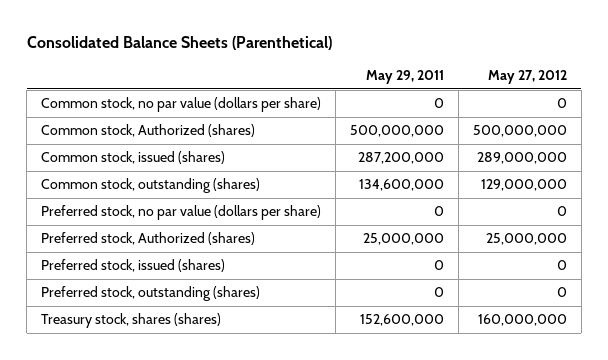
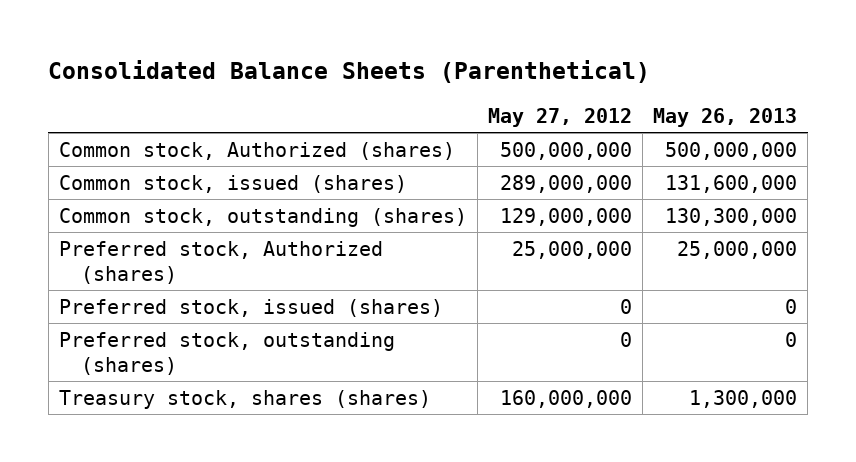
[365,70,444,85] May 29, 2011 -> none
none -> [653,107,798,127] May 26, 2013
[40,97,321,113] Common stock, no par value (dollars per share) -> none
[40,205,321,221] Preferred stock, no par value (dollars per share) -> none

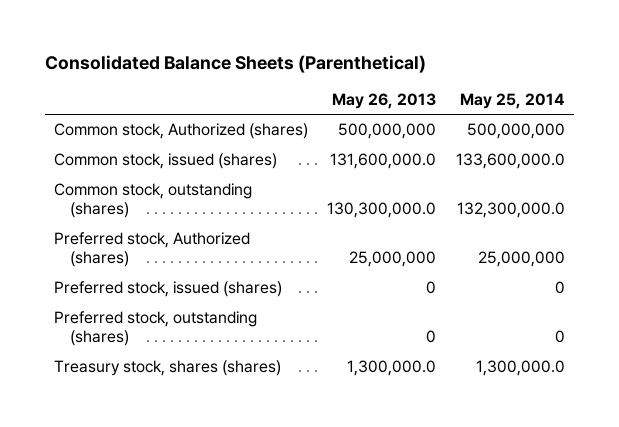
[488,107,633,127] May 27, 2012 -> none
none -> [459,93,565,110] May 25, 2014
[665,174,798,193] 131,600,000 -> [330,153,437,170] 131,600,000.0
[665,207,798,226] 130,300,000 -> [327,202,437,219] 130,300,000.0
[689,389,798,408] 1,300,000 -> [347,360,437,377] 1,300,000.0

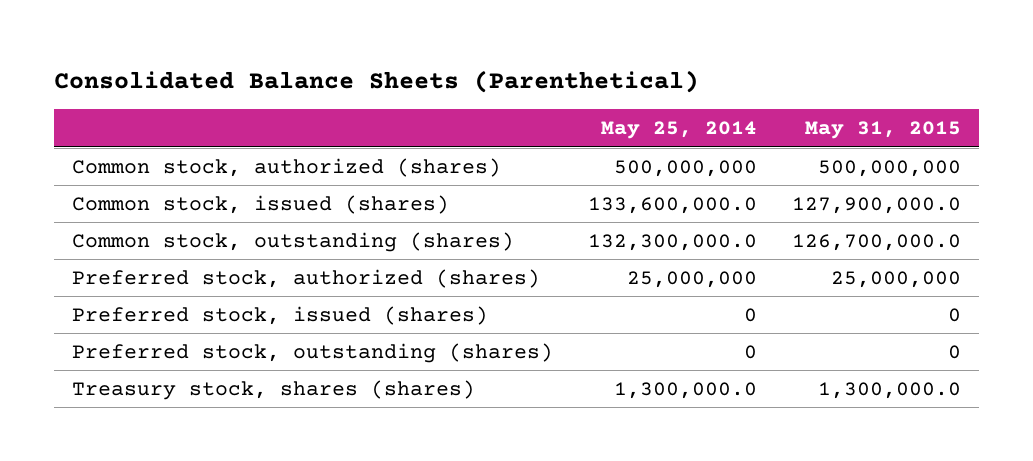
[332,93,437,110] May 26, 2013 -> none
none -> [805,121,962,140] May 31, 2015
[54,123,309,140] Common stock, Authorized (shares) -> [71,157,501,177] Common stock, authorized (shares)
[54,232,251,268] Preferred stock, Authorized (shares) -> [71,268,540,288] Preferred stock, authorized (shares)

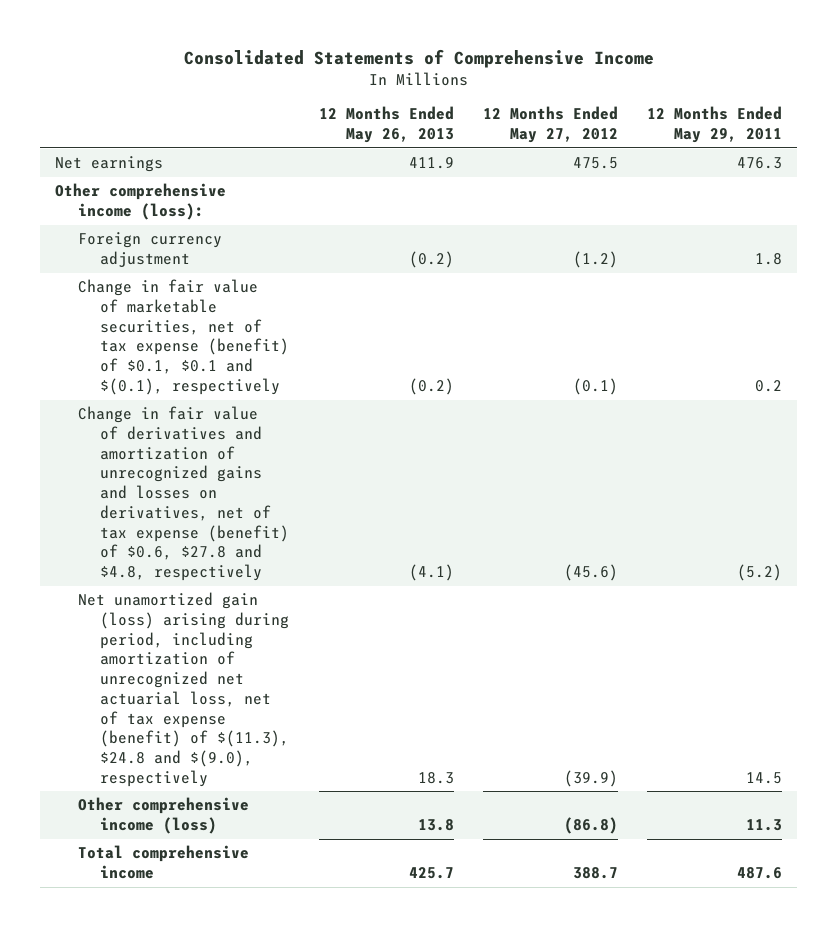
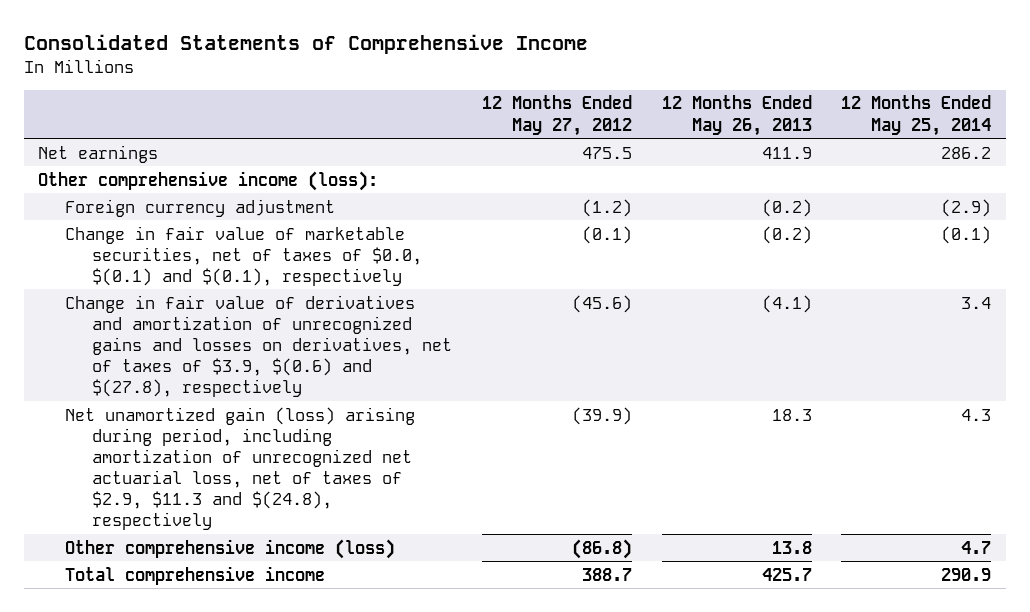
[647,106,783,144] 12 Months Ended May 29, 2011 -> none
none -> [841,95,992,136] 12 Months Ended May 25, 2014
[77,279,290,395] Change in fair value of marketable securities, net of tax expense (benefit) of $0.1, $0.1 and $(0.1), respectively -> [65,225,423,286] Change in fair value of marketable securities, net of taxes of $0.0, $(0.1) and $(0.1), respectively
[77,406,290,582] Change in fair value of derivatives and amortization of unrecognized gains and losses on derivatives, net of tax expense (benefit) of $0.6, $27.8 and $4.8, respectively -> [65,294,453,397] Change in fair value of derivatives and amortization of unrecognized gains and losses on derivatives, net of taxes of $3.9, $(0.6) and $(27.8), respectively
[77,592,290,787] Net unamortized gain (loss) arising during period, including amortization of unrecognized net actuarial loss, net of tax expense (benefit) of $(11.3), $24.8 and $(9.0), respectively -> [65,406,416,531] Net unamortized gain (loss) arising during period, including amortization of unrecognized net actuarial loss, net of taxes of $2.9, $11.3 and $(24.8), respectively

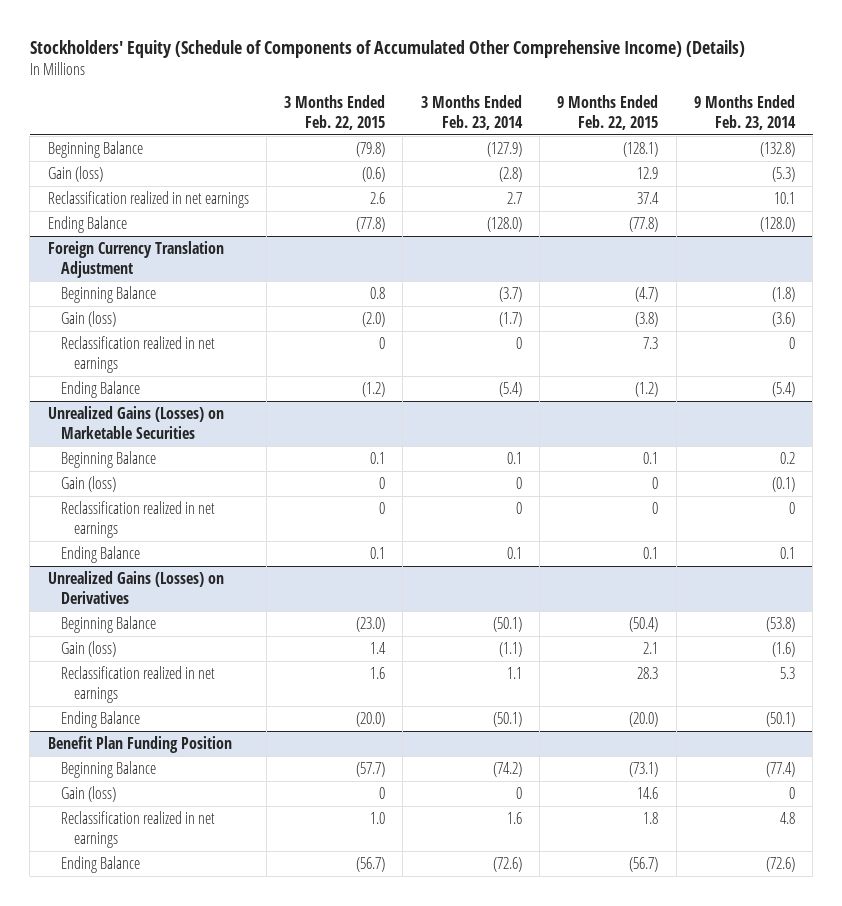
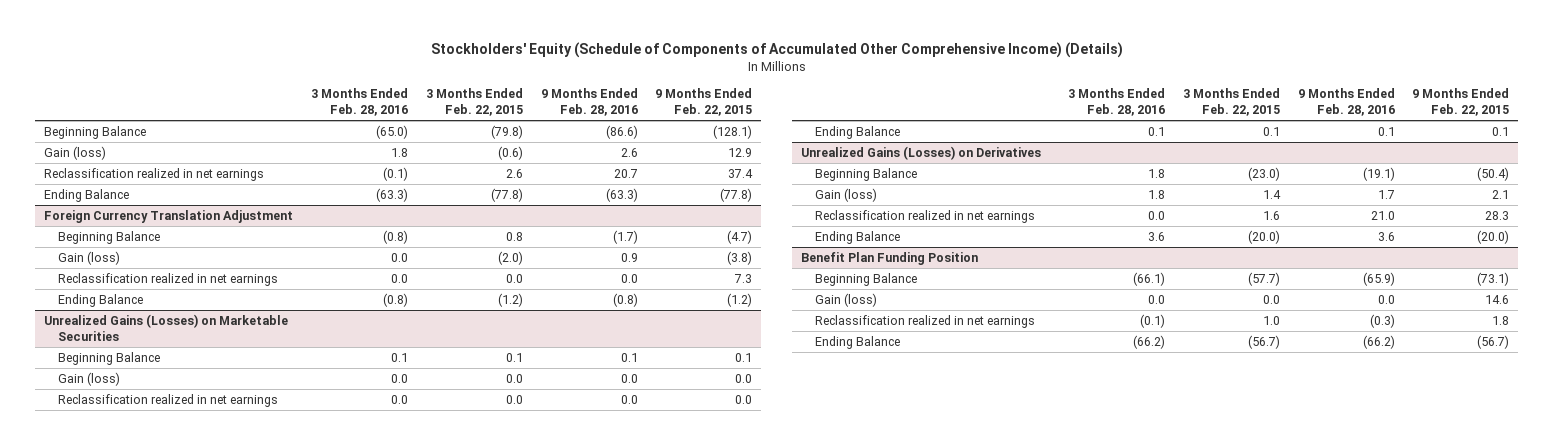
[420,94,523,130] 3 Months Ended Feb. 23, 2014 -> none
[693,94,796,130] 9 Months Ended Feb. 23, 2014 -> none
none -> [311,88,409,116] 3 Months Ended Feb. 28, 2016
none -> [540,88,638,116] 9 Months Ended Feb. 28, 2016
[379,336,386,349] 0 -> [505,274,523,284] 0.0
[379,476,386,489] 0 -> [505,374,523,384] 0.0
[652,476,659,489] 0 -> [735,374,753,384] 0.0
[379,501,386,514] 0 -> [505,395,523,405] 0.0
[652,501,659,514] 0 -> [735,395,753,405] 0.0
[379,786,386,799] 0 -> [1262,295,1280,305] 0.0

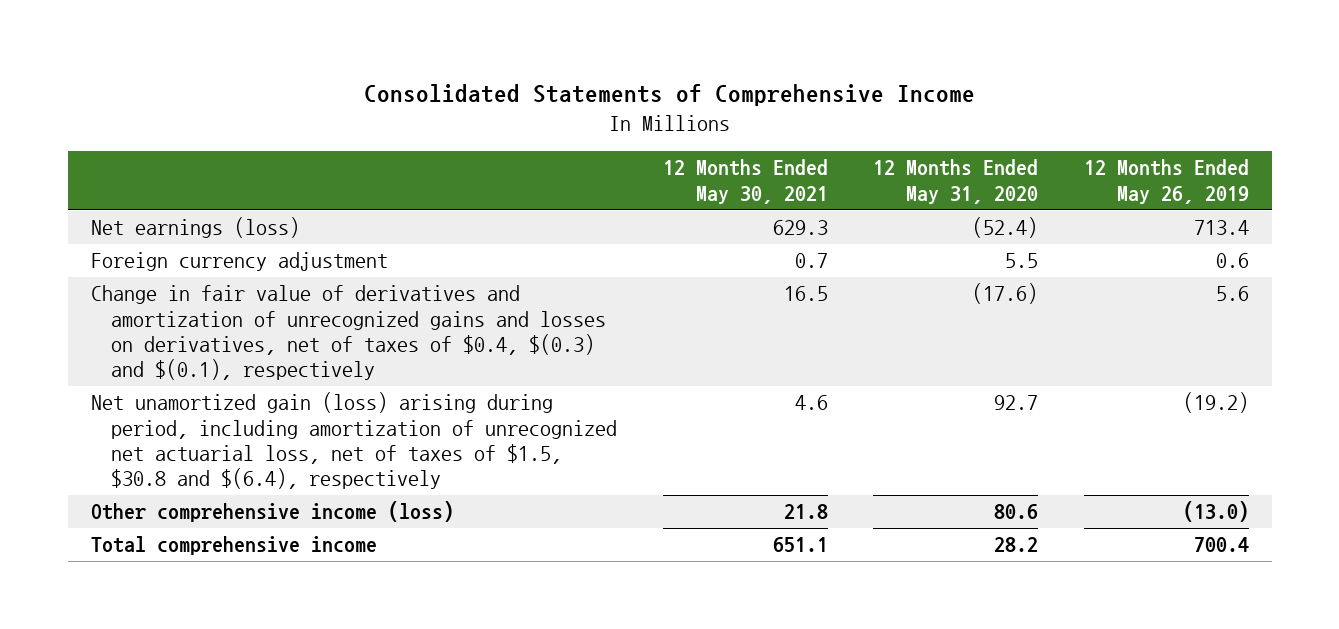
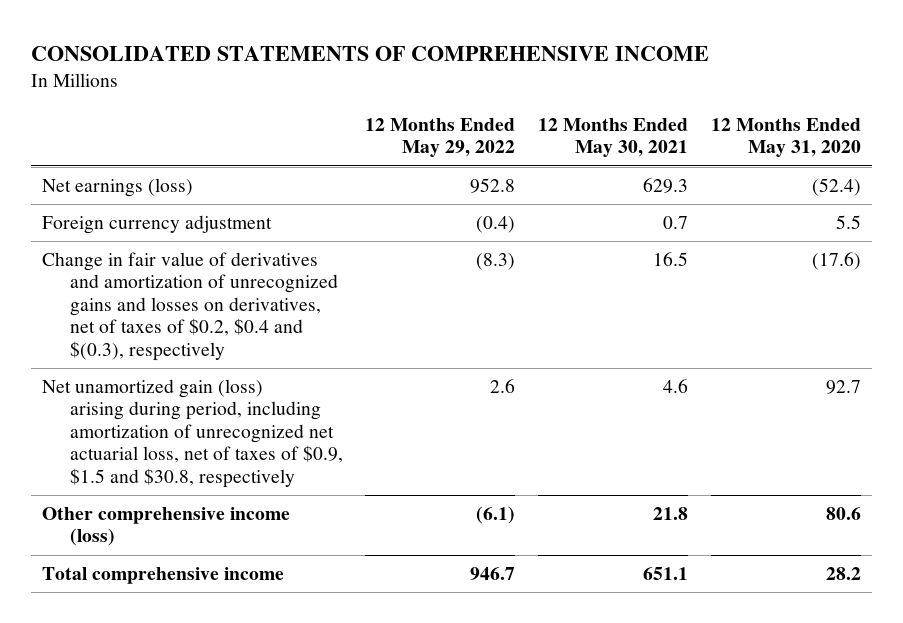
[363,83,975,106] Consolidated Statements of Comprehensive Income -> [30,45,709,61] CONSOLIDATED STATEMENTS OF COMPREHENSIVE INCOME
[1083,159,1249,204] 12 Months Ended May 26, 2019 -> none
none -> [365,117,516,158] 12 Months Ended May 29, 2022
[90,285,607,381] Change in fair value of derivatives and amortization of unrecognized gains and losses on derivatives, net of taxes of $0.4, $(0.3) and $(0.1), respectively -> [42,251,338,361] Change in fair value of derivatives and amortization of unrecognized gains and losses on derivatives, net of taxes of $0.2, $0.4 and $(0.3), respectively
[90,392,618,490] Net unamortized gain (loss) arising during period, including amortization of unrecognized net actuarial loss, net of taxes of $1.5, $30.8 and $(6.4), respectively -> [42,378,343,488] Net unamortized gain (loss) arising during period, including amortization of unrecognized net actuarial loss, net of taxes of $0.9, $1.5 and $30.8, respectively

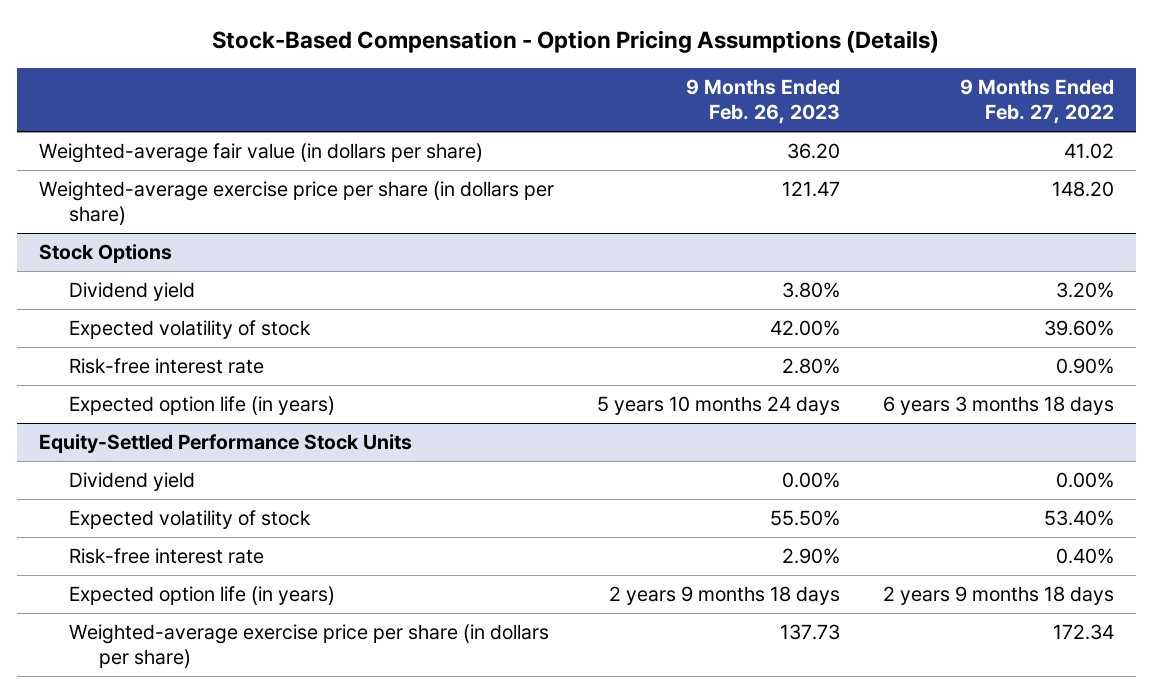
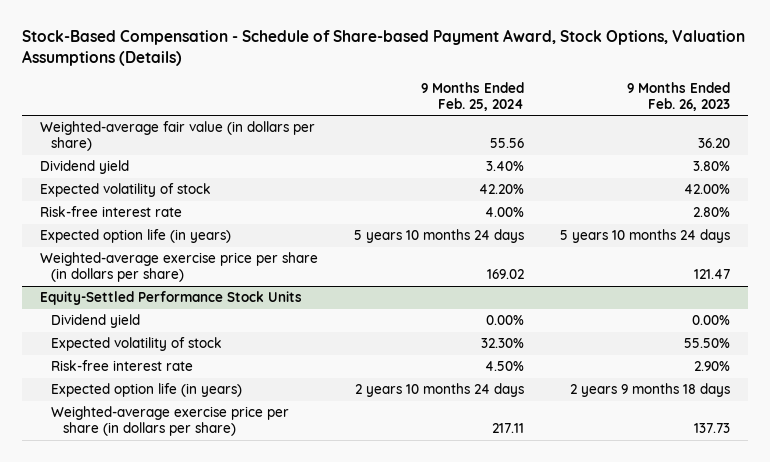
[212,29,940,53] Stock-Based Compensation - Option Pricing Assumptions (Details) -> [21,29,745,67] Stock-Based Compensation - Schedule of Share-based Payment Award, Stock Options, Valuation Assumptions (Details)
[960,78,1115,125] 9 Months Ended Feb. 27, 2022 -> none
none -> [421,81,525,111] 9 Months Ended Feb. 25, 2024
[38,244,172,264] Stock Options -> none
[38,181,554,226] Weighted-average exercise price per share (in dollars per share) -> [39,252,318,282] Weighted-average exercise price per share (in dollars per share)

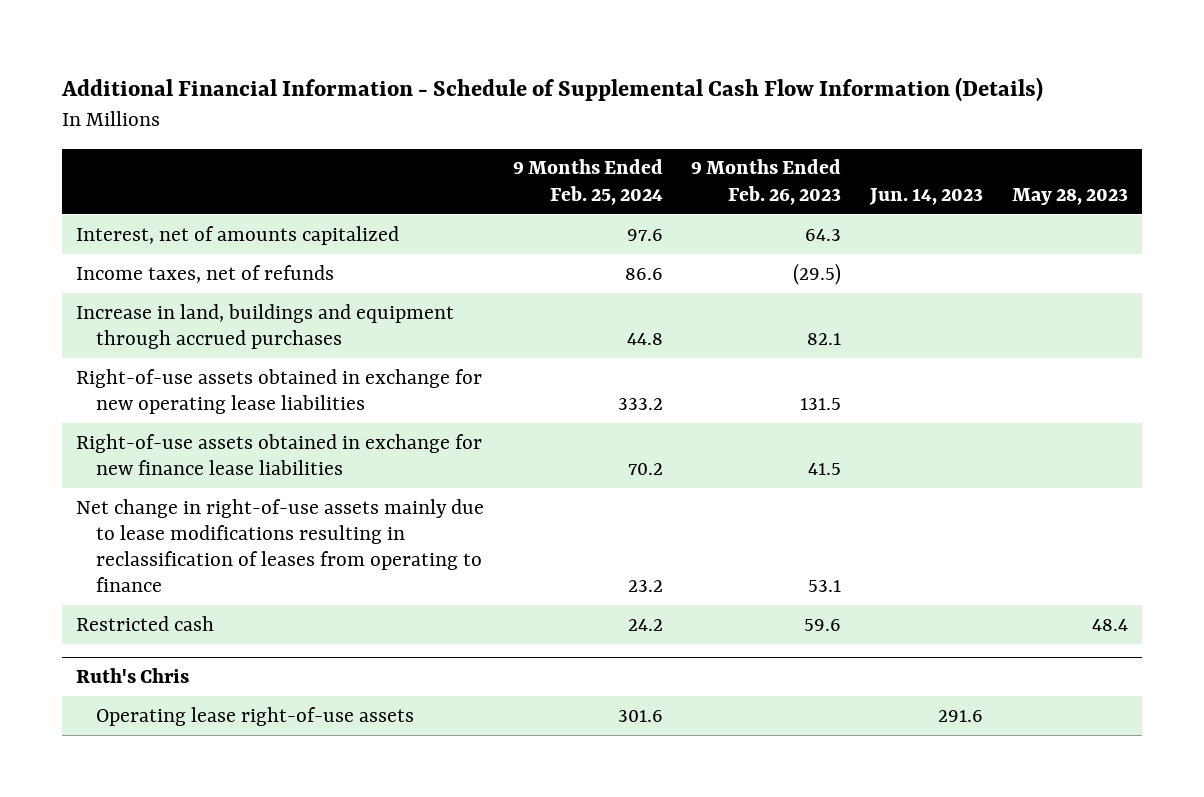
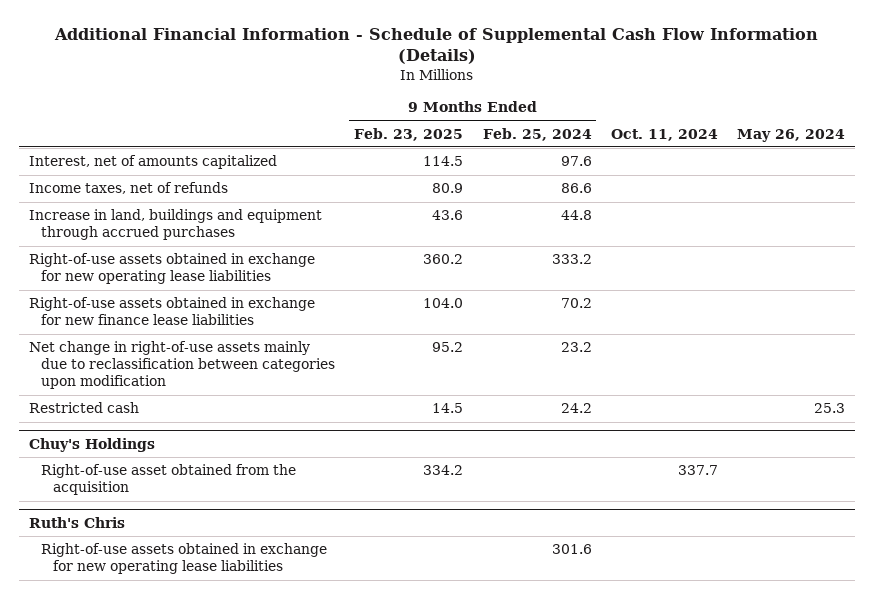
[691,159,842,205] 9 Months Ended Feb. 26, 2023 -> none
[869,187,984,205] Jun. 14, 2023 -> none
[1011,187,1128,205] May 28, 2023 -> none
none -> [354,127,464,141] Feb. 23, 2025
none -> [610,128,718,141] Oct. 11, 2024
none -> [737,128,846,142] May 26, 2024
[76,498,485,593] Net change in right-of-use assets mainly due to lease modifications resulting in reclassification of leases from operating to finance -> [28,341,335,390] Net change in right-of-use assets mainly due to reclassification between categories upon modification
none -> [28,437,155,452] Chuy's Holdings
none -> [40,464,296,496] Right-of-use asset obtained from the acquisition
[95,706,414,726] Operating lease right-of-use assets -> [40,543,327,575] Right-of-use assets obtained in exchange for new operating lease liabilities

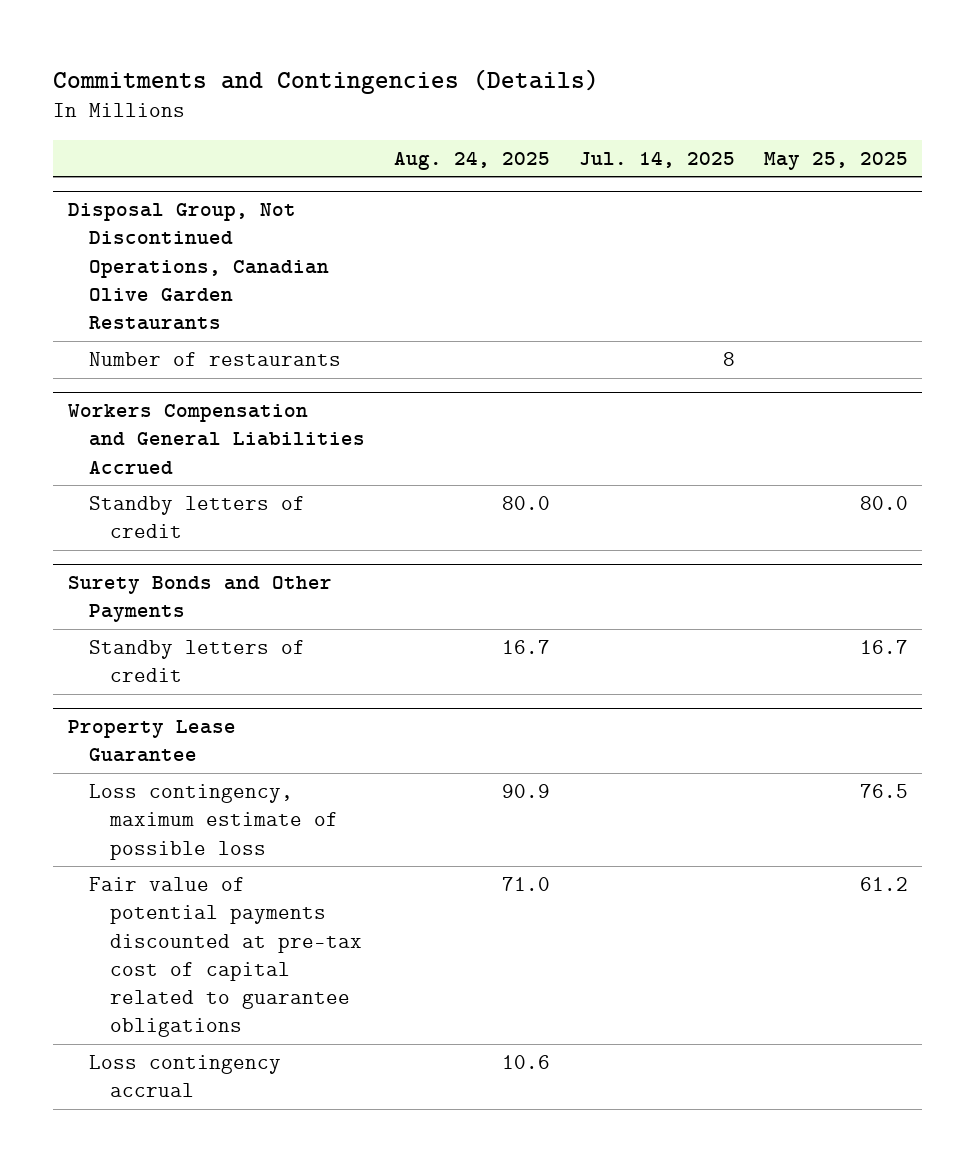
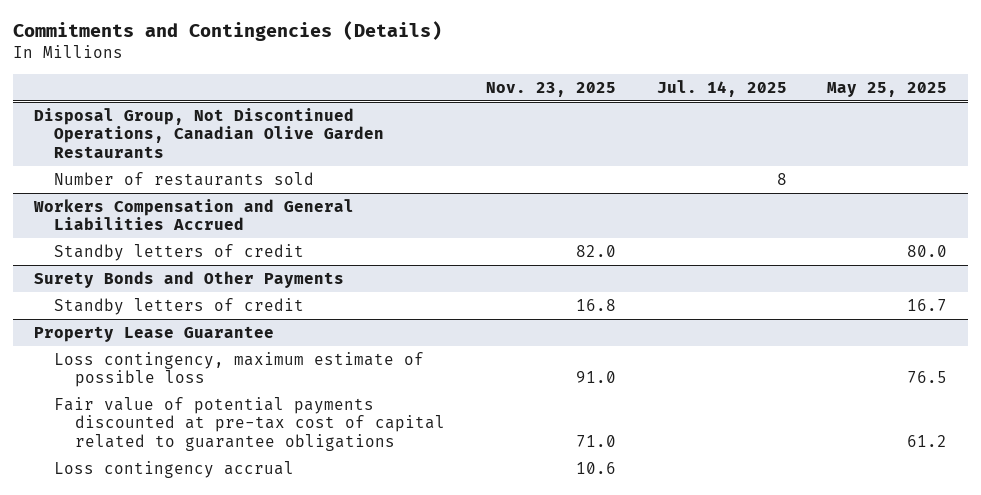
[393,150,550,170] Aug. 24, 2025 -> none
none -> [485,81,616,97] Nov. 23, 2025
[88,352,341,367] Number of restaurants -> [54,171,315,186] Number of restaurants sold

